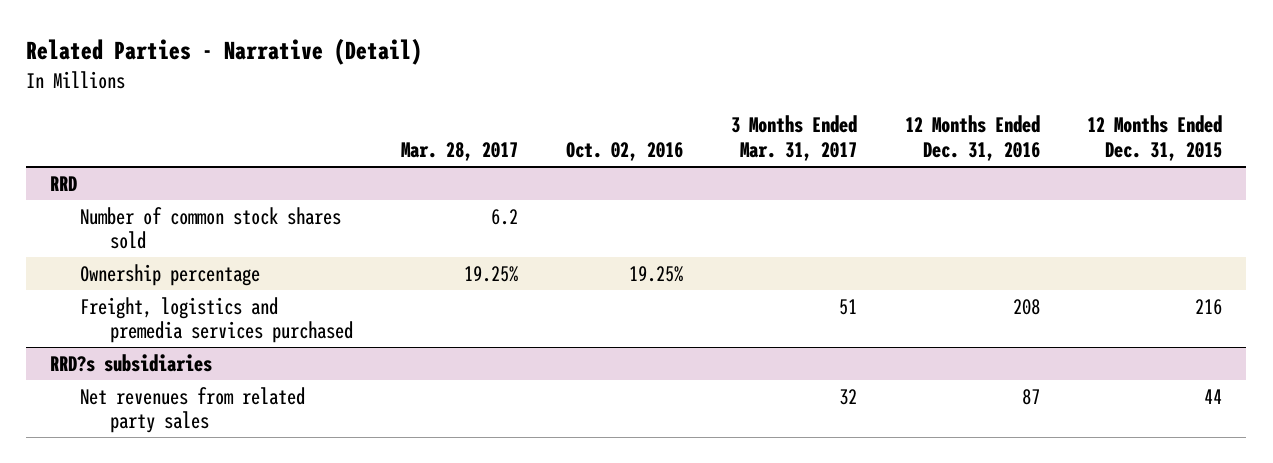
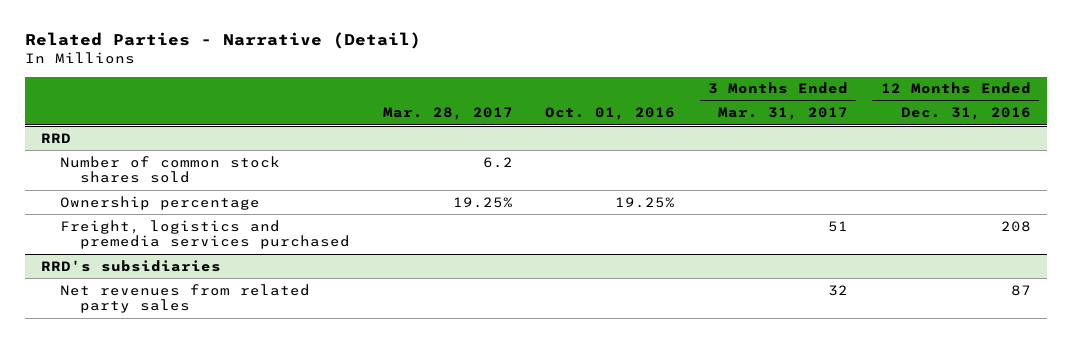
[565,141,683,161] Oct. 02, 2016 -> none
[1087,115,1223,161] 12 Months Ended Dec. 31, 2015 -> none
none -> [545,107,676,121] Oct. 01, 2016
[50,353,213,372] RRD?s subsidiaries -> [40,259,221,272] RRD's subsidiaries

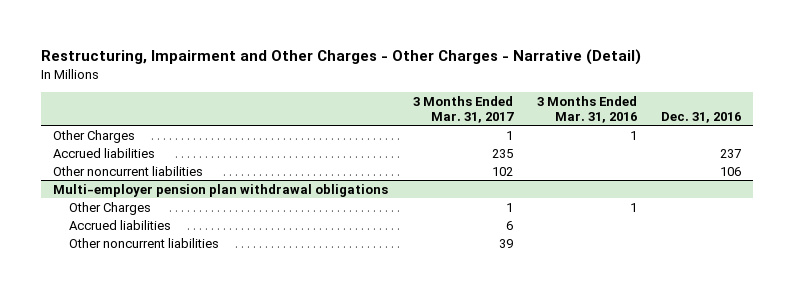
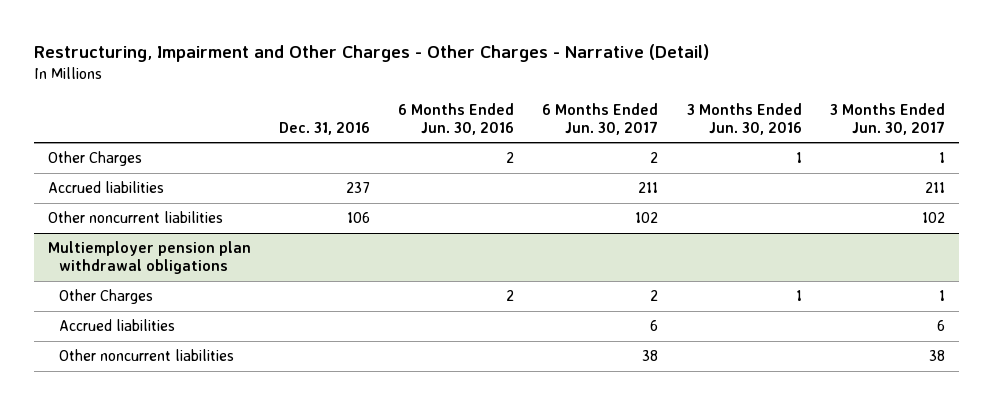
[412,95,514,123] 3 Months Ended Mar. 31, 2017 -> none
[536,95,637,123] 3 Months Ended Mar. 31, 2016 -> none
none -> [398,102,515,135] 6 Months Ended Jun. 30, 2016
none -> [542,102,659,135] 6 Months Ended Jun. 30, 2017
none -> [686,102,802,135] 3 Months Ended Jun. 30, 2016
none -> [829,102,945,135] 3 Months Ended Jun. 30, 2017
[53,183,389,197] Multi-employer pension plan withdrawal obligations -> [48,241,252,275] Multiemployer pension plan withdrawal obligations

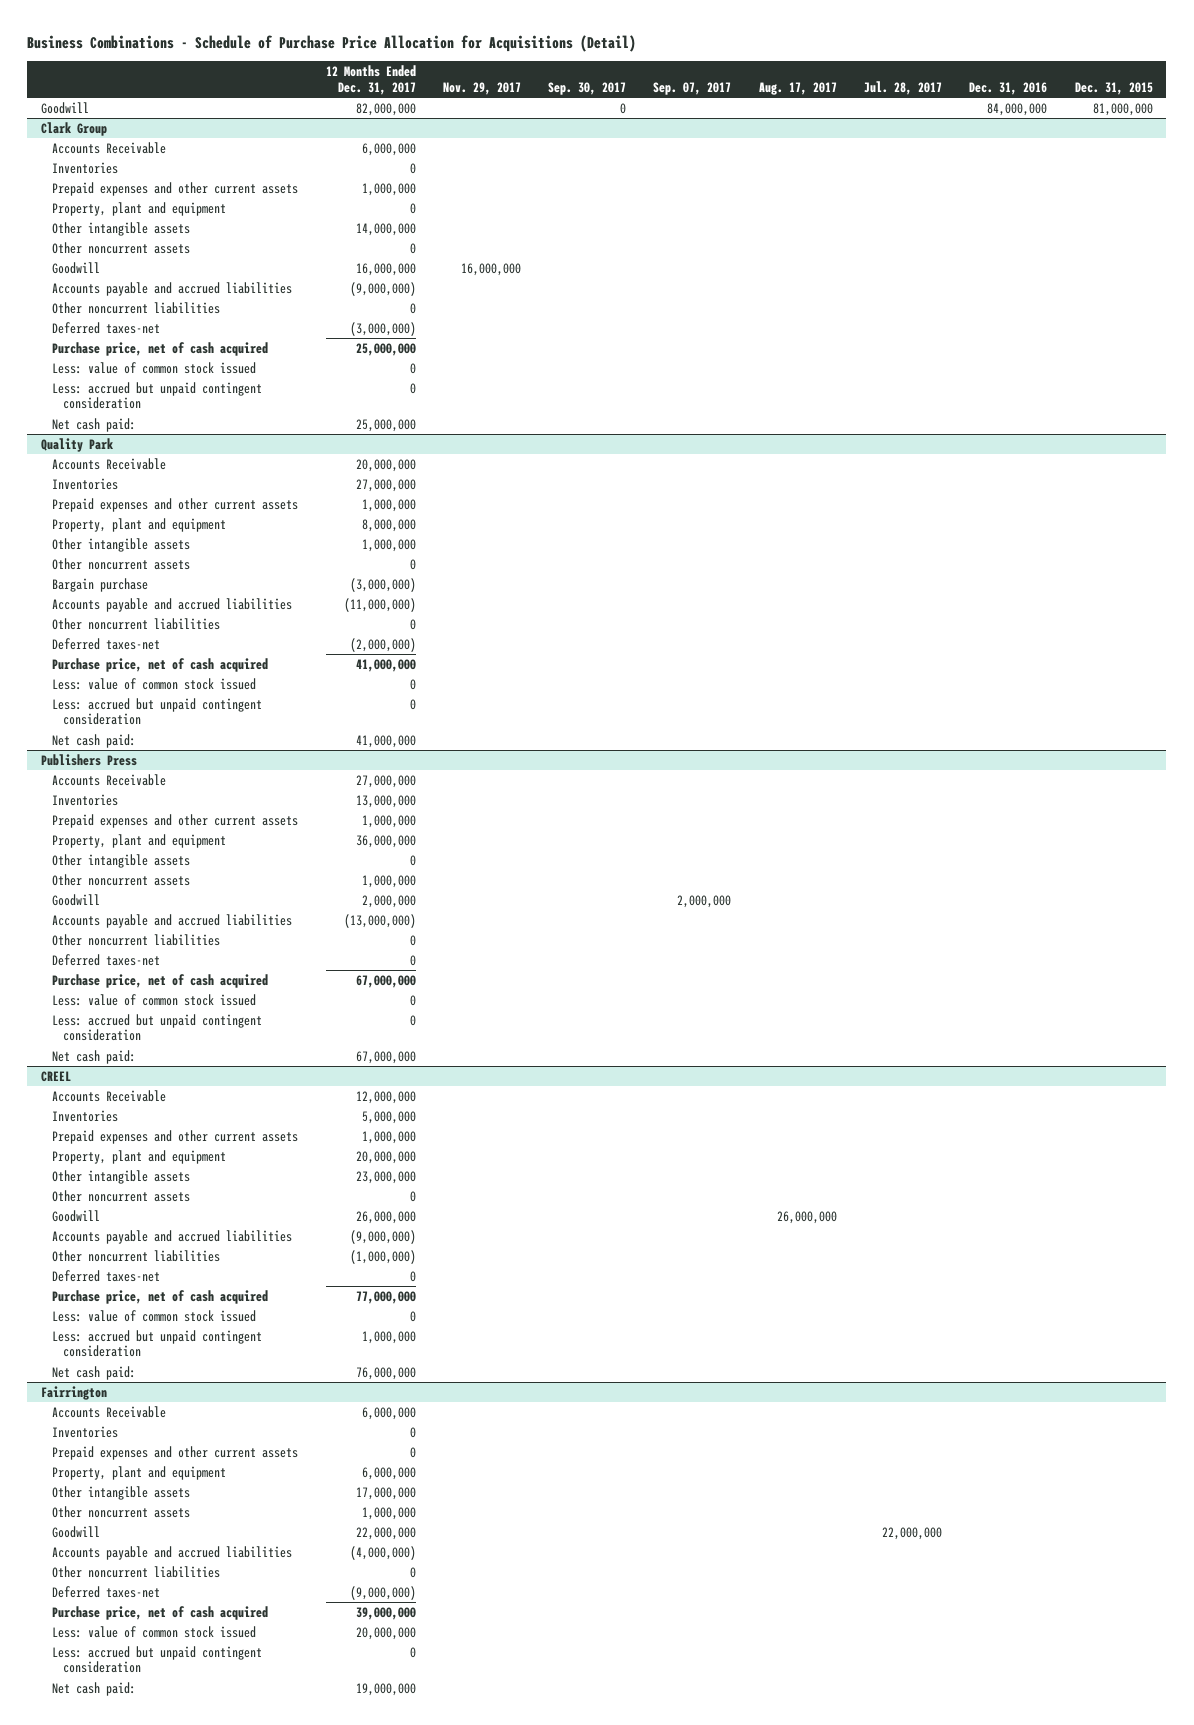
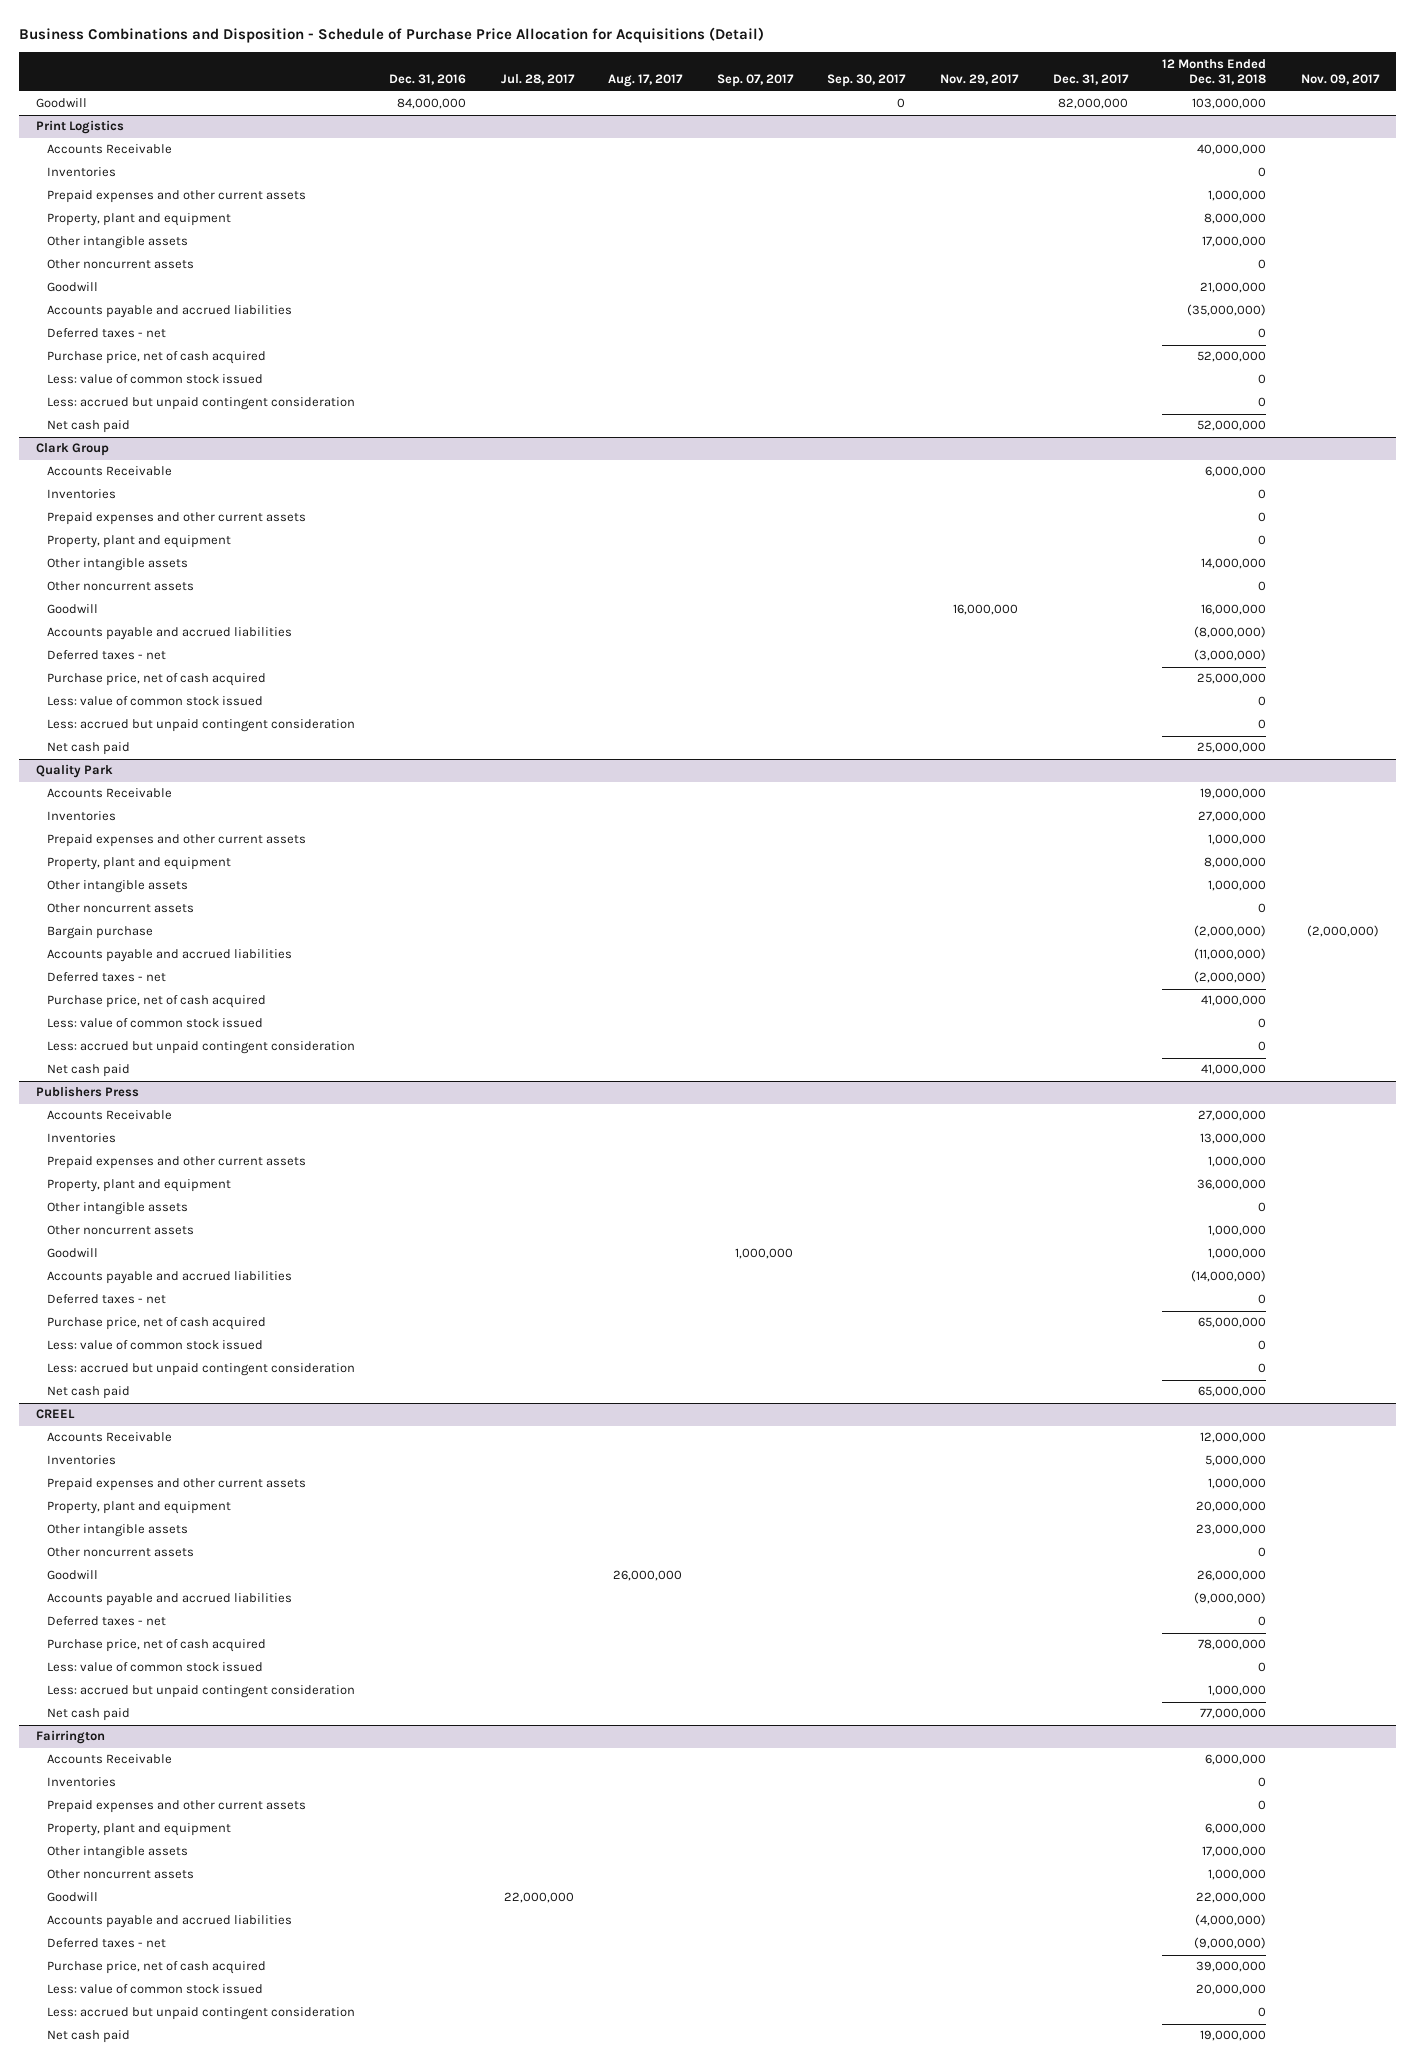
[27,34,637,52] Business Combinations - Schedule of Purchase Price Allocation for Acquisitions (Detail) -> [18,27,764,44] Business Combinations and Disposition - Schedule of Purchase Price Allocation for Acquisitions (Detail)
[325,64,416,95] 12 Months Ended Dec. 31, 2017 -> none
[1074,81,1153,95] Dec. 31, 2015 -> none
none -> [1052,74,1129,86] Dec. 31, 2017
none -> [1162,58,1267,86] 12 Months Ended Dec. 31, 2018
none -> [1300,74,1380,86] Nov. 09, 2017
none -> [36,120,125,135] Print Logistics
none -> [46,144,172,155] Accounts Receivable
none -> [46,167,116,178] Inventories
none -> [46,190,306,204] Prepaid expenses and other current assets
none -> [46,213,231,227] Property, plant and equipment
none -> [46,236,188,250] Other intangible assets
none -> [46,259,194,270] Other noncurrent assets
none -> [46,282,98,293] Goodwill
none -> [46,305,292,319] Accounts payable and accrued liabilities
none -> [46,328,166,339] Deferred taxes - net
none -> [46,351,266,365] Purchase price, net of cash acquired
none -> [46,374,263,385] Less: value of common stock issued
none -> [46,397,355,411] Less: accrued but unpaid contingent consideration
none -> [46,420,130,434] Net cash paid
[52,301,221,314] Other noncurrent liabilities -> none
[52,321,161,334] Deferred taxes-net -> [46,650,166,661] Deferred taxes - net
[52,417,137,432] Net cash paid: -> [46,742,130,756] Net cash paid
[52,617,221,630] Other noncurrent liabilities -> none
[52,637,161,650] Deferred taxes-net -> [46,972,166,983] Deferred taxes - net
[52,733,137,748] Net cash paid: -> [46,1064,130,1078] Net cash paid
[677,894,732,908] 2,000,000 -> [734,1248,793,1260] 1,000,000
[52,933,221,946] Other noncurrent liabilities -> none
[52,953,161,966] Deferred taxes-net -> [46,1294,166,1305] Deferred taxes - net
[52,1049,137,1064] Net cash paid: -> [46,1386,130,1400] Net cash paid
[52,1249,221,1262] Other noncurrent liabilities -> none
[52,1269,161,1282] Deferred taxes-net -> [46,1616,166,1627] Deferred taxes - net
[52,1365,137,1380] Net cash paid: -> [46,1708,130,1722] Net cash paid
[52,1565,221,1578] Other noncurrent liabilities -> none
[52,1585,161,1598] Deferred taxes-net -> [46,1938,166,1949] Deferred taxes - net
[52,1681,137,1696] Net cash paid: -> [46,2030,130,2044] Net cash paid

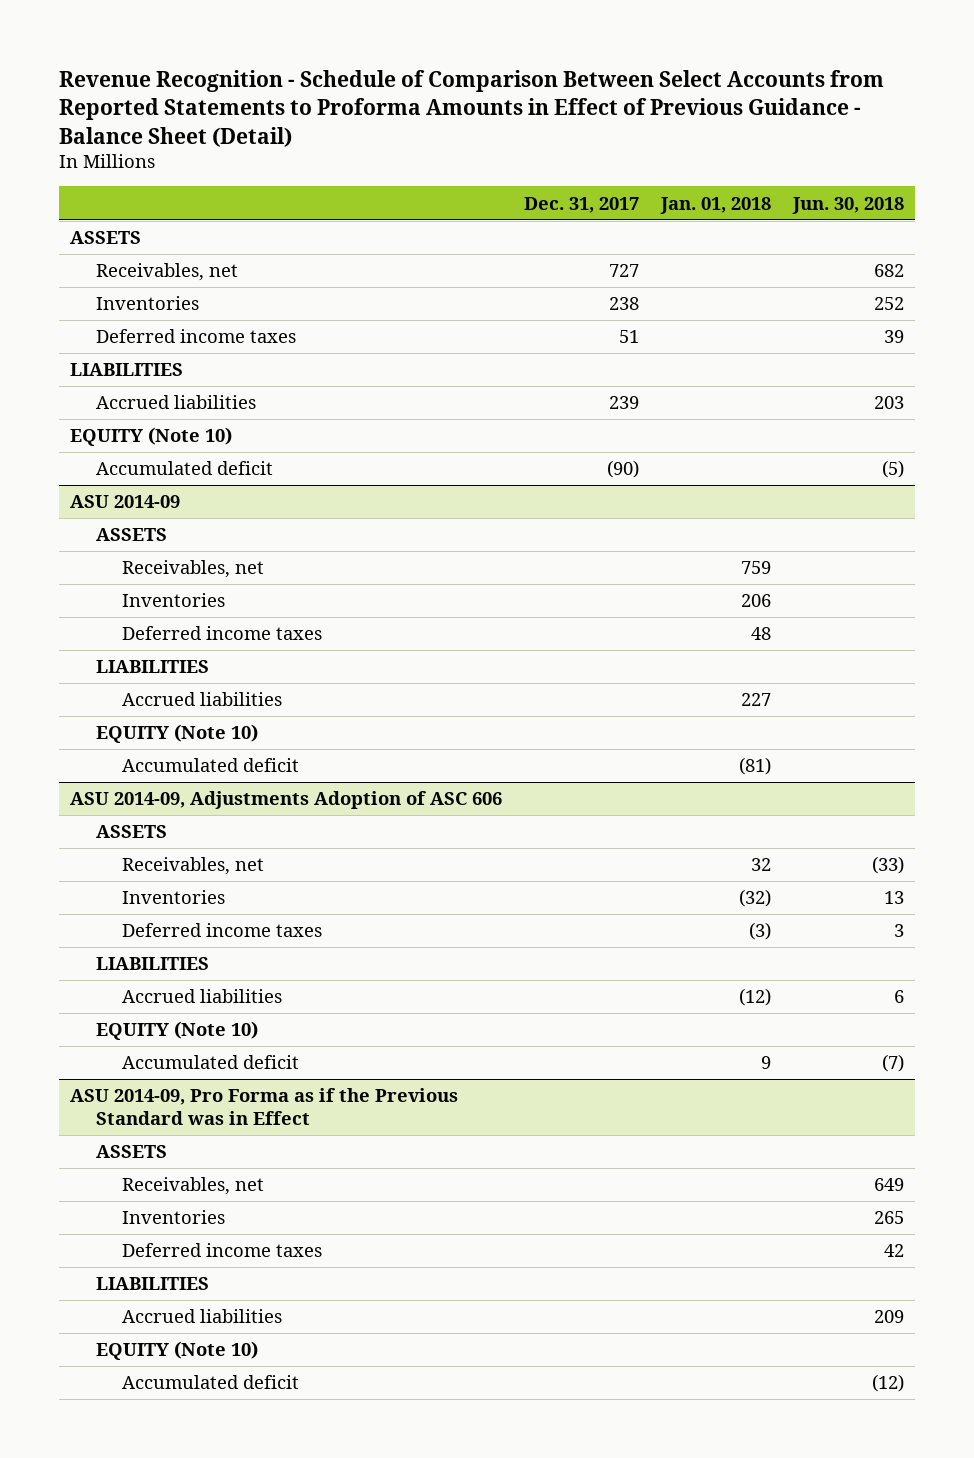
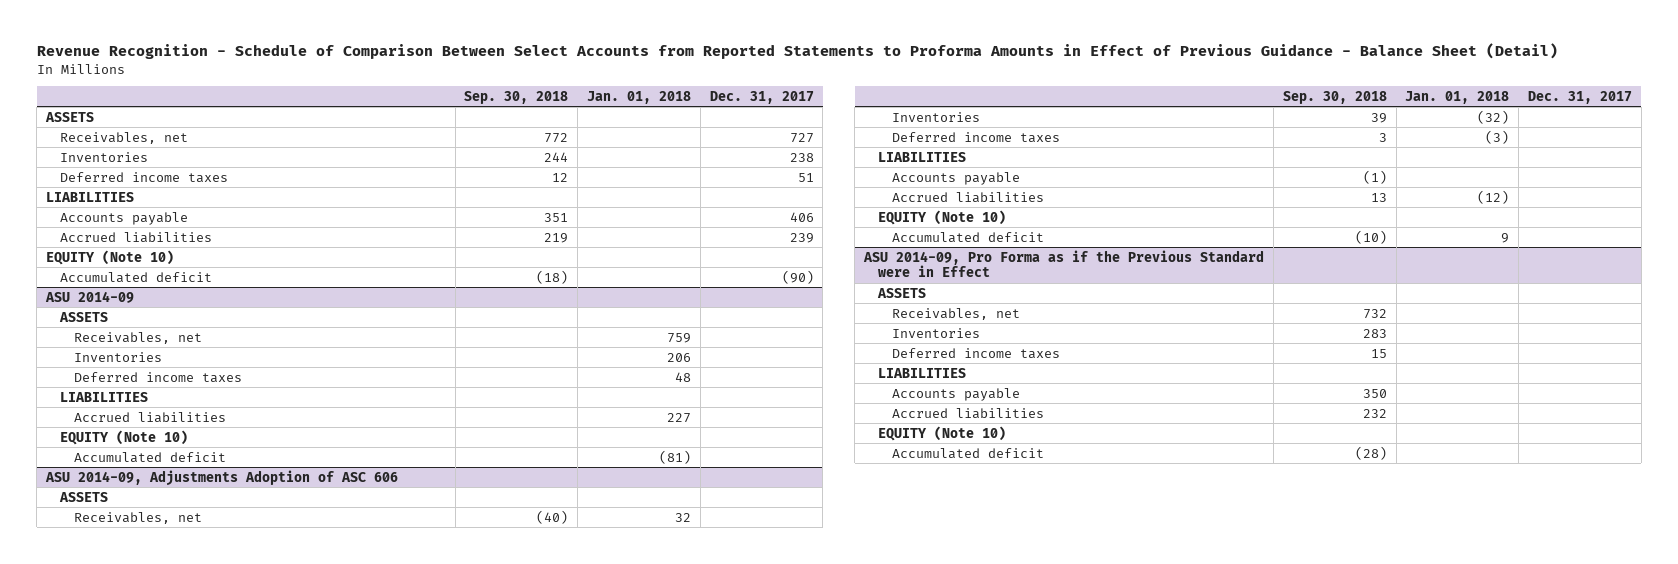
[792,196,905,214] Jun. 30, 2018 -> none
none -> [464,90,569,104] Sep. 30, 2018
none -> [59,211,188,225] Accounts payable
none -> [891,171,1020,185] Accounts payable
[69,1088,458,1125] ASU 2014-09, Pro Forma as if the Previous Standard was in Effect -> [863,249,1265,278] ASU 2014-09, Pro Forma as if the Previous Standard were in Effect
none -> [891,387,1020,401] Accounts payable

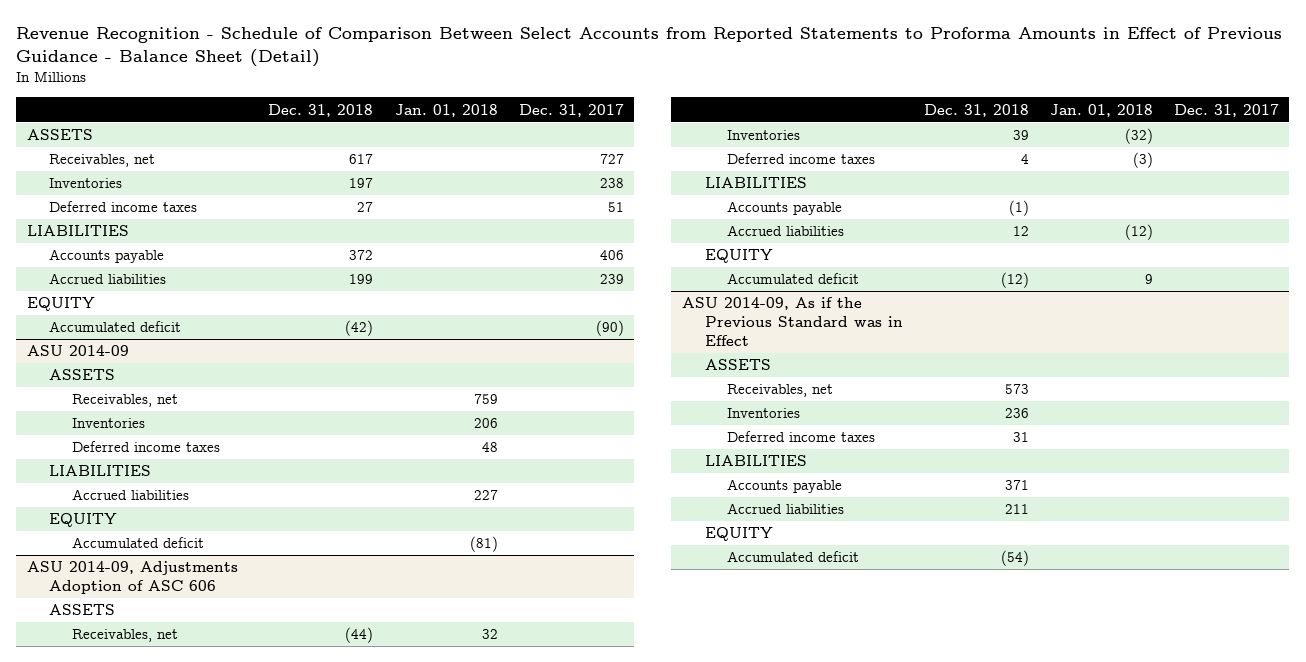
[464,90,569,104] Sep. 30, 2018 -> none
none -> [268,103,374,117] Dec. 31, 2018
[45,249,174,265] EQUITY (Note 10) -> [26,297,95,312] EQUITY
[59,429,188,445] EQUITY (Note 10) -> [49,513,118,528] EQUITY
[878,209,1007,225] EQUITY (Note 10) -> [704,249,773,264] EQUITY
[863,249,1265,278] ASU 2014-09, Pro Forma as if the Previous Standard were in Effect -> [681,297,903,347] ASU 2014-09, As if the Previous Standard was in Effect
[878,425,1007,441] EQUITY (Note 10) -> [704,527,773,542] EQUITY

